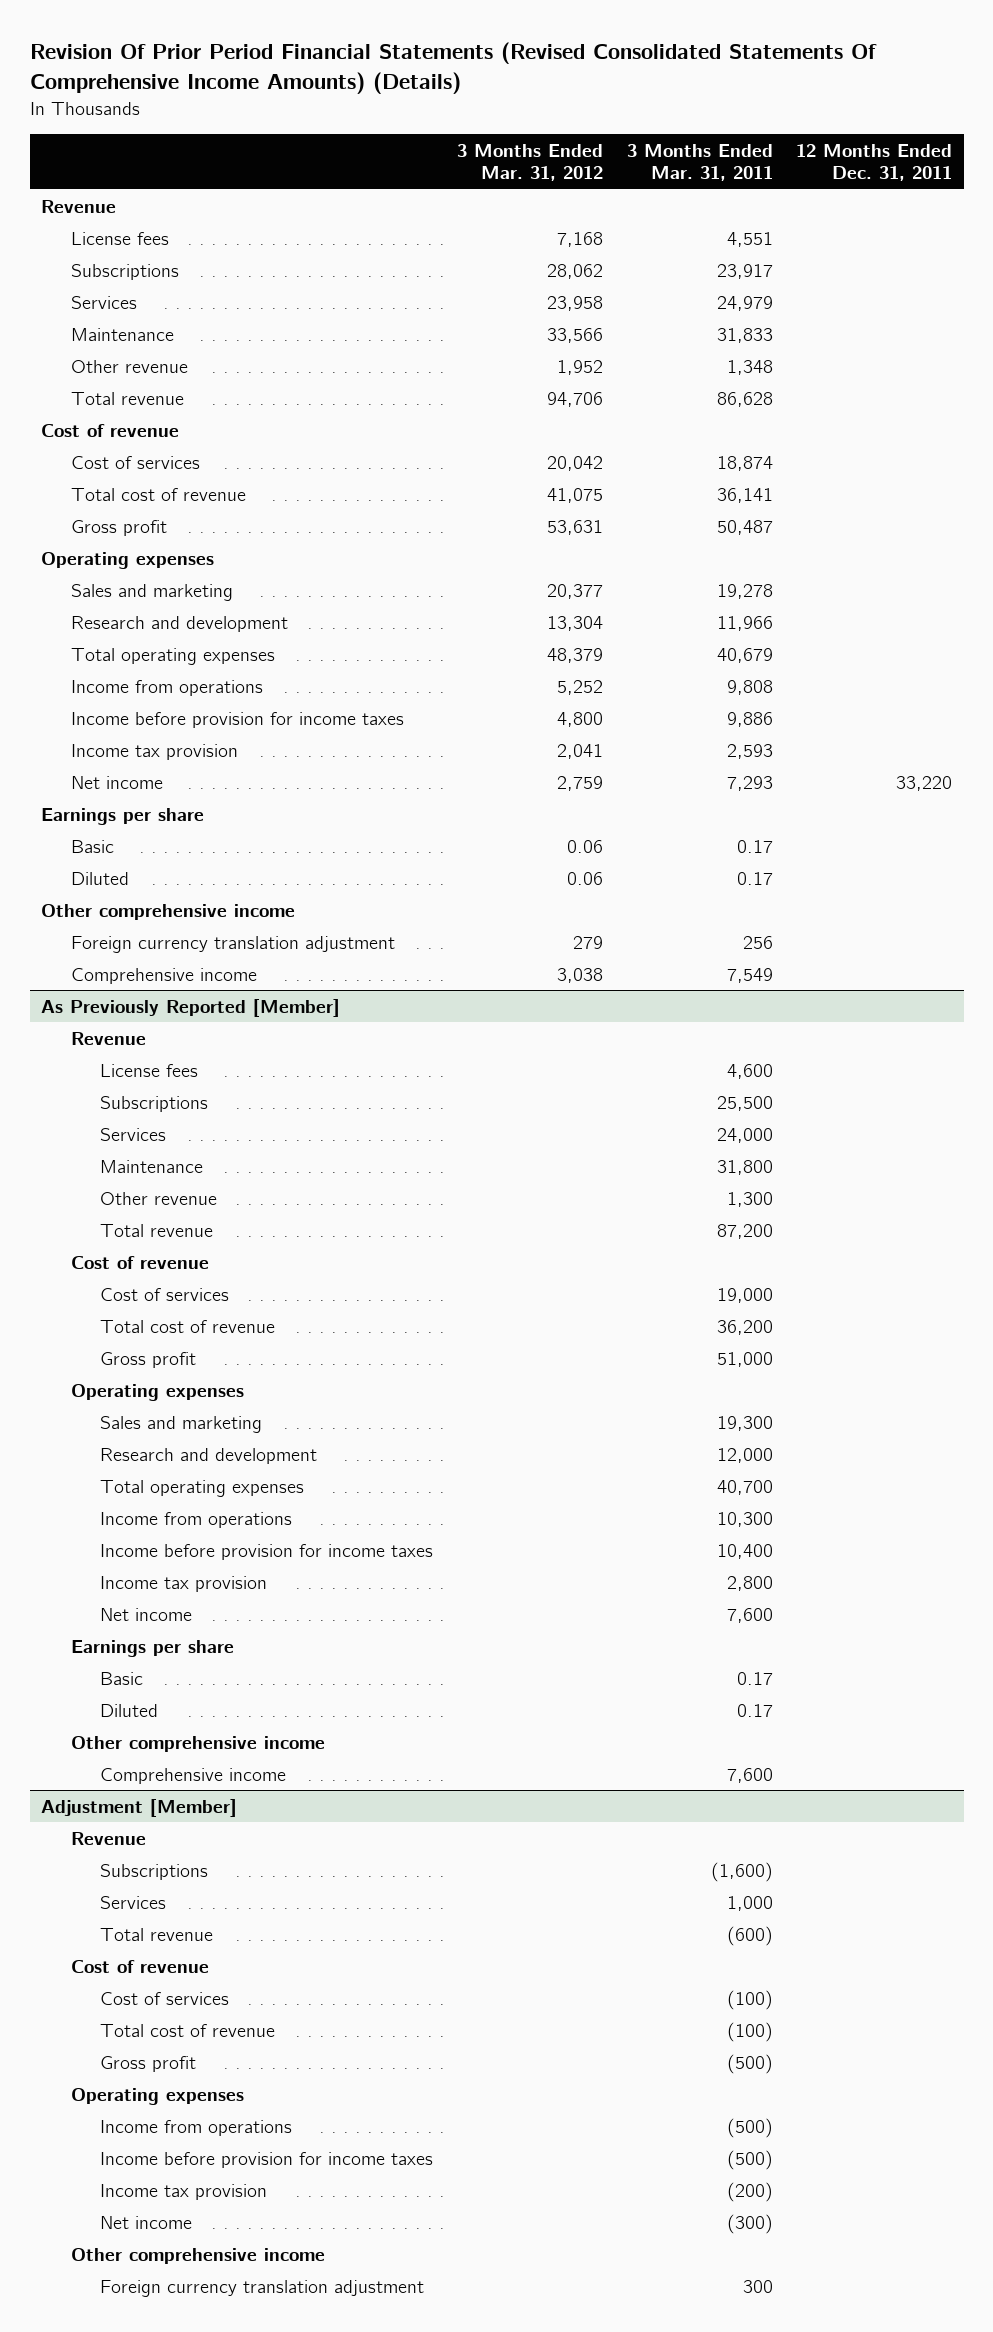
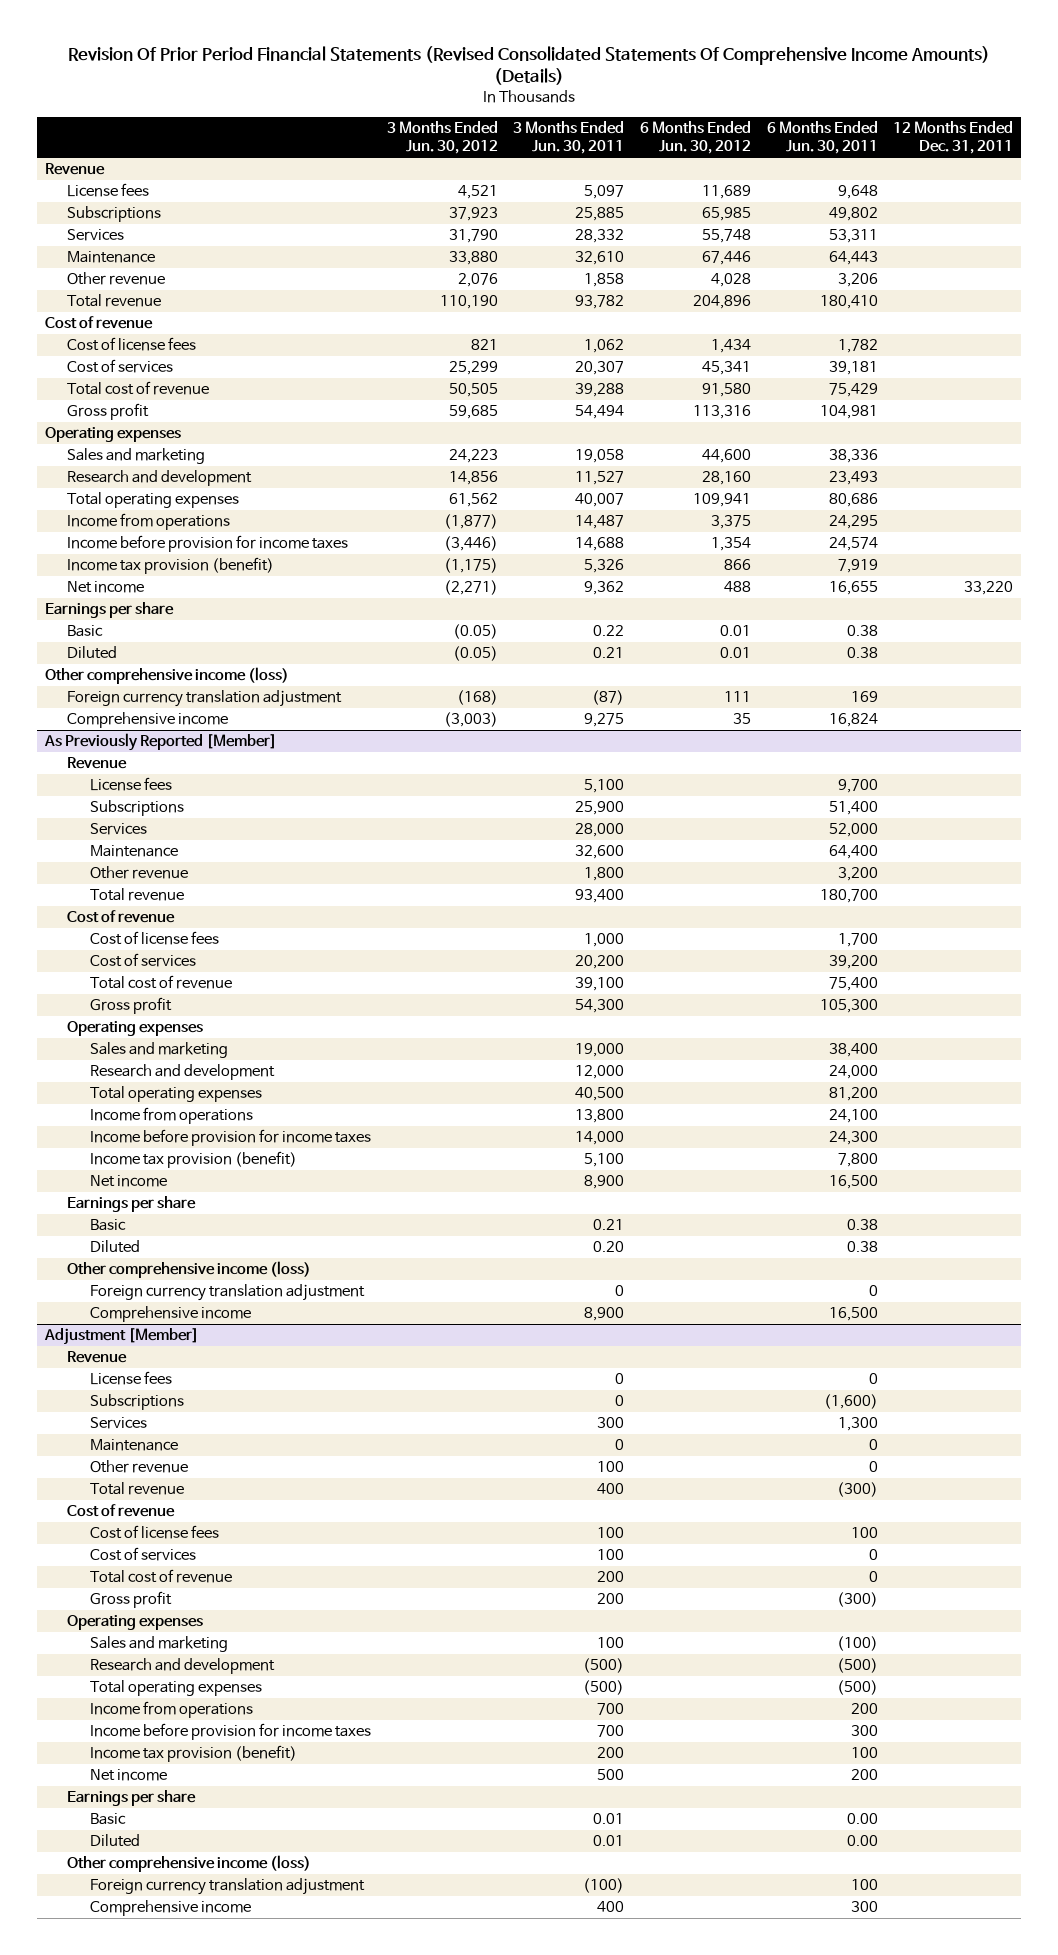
[456,143,603,182] 3 Months Ended Mar. 31, 2012 -> none
[626,143,773,182] 3 Months Ended Mar. 31, 2011 -> none
none -> [386,121,498,155] 3 Months Ended Jun. 30, 2012
none -> [513,121,625,155] 3 Months Ended Jun. 30, 2011
none -> [640,121,752,155] 6 Months Ended Jun. 30, 2012
none -> [766,121,878,155] 6 Months Ended Jun. 30, 2011
none -> [67,337,197,352] Cost of license fees
[70,743,238,760] Income tax provision -> [67,557,275,575] Income tax provision (benefit)
[41,903,296,920] Other comprehensive income -> [44,667,289,685] Other comprehensive income (loss)
none -> [90,931,220,946] Cost of license fees
[100,1575,268,1592] Income tax provision -> [90,1151,298,1169] Income tax provision (benefit)
[70,1735,325,1752] Other comprehensive income -> [67,1261,312,1279] Other comprehensive income (loss)
none -> [90,1284,366,1302] Foreign currency translation adjustment
none -> [90,1371,173,1386] License fees
none -> [90,1439,179,1452] Maintenance
none -> [90,1460,189,1474] Other revenue
none -> [90,1525,220,1540] Cost of license fees
none -> [90,1636,229,1653] Sales and marketing
none -> [90,1658,276,1675] Research and development
none -> [90,1680,263,1697] Total operating expenses
[100,2183,268,2200] Income tax provision -> [90,1745,298,1763] Income tax provision (benefit)
none -> [67,1790,197,1807] Earnings per share
none -> [90,1813,127,1826] Basic
none -> [90,1834,141,1848] Diluted
[70,2247,325,2264] Other comprehensive income -> [67,1855,312,1873] Other comprehensive income (loss)
none -> [90,1900,252,1917] Comprehensive income

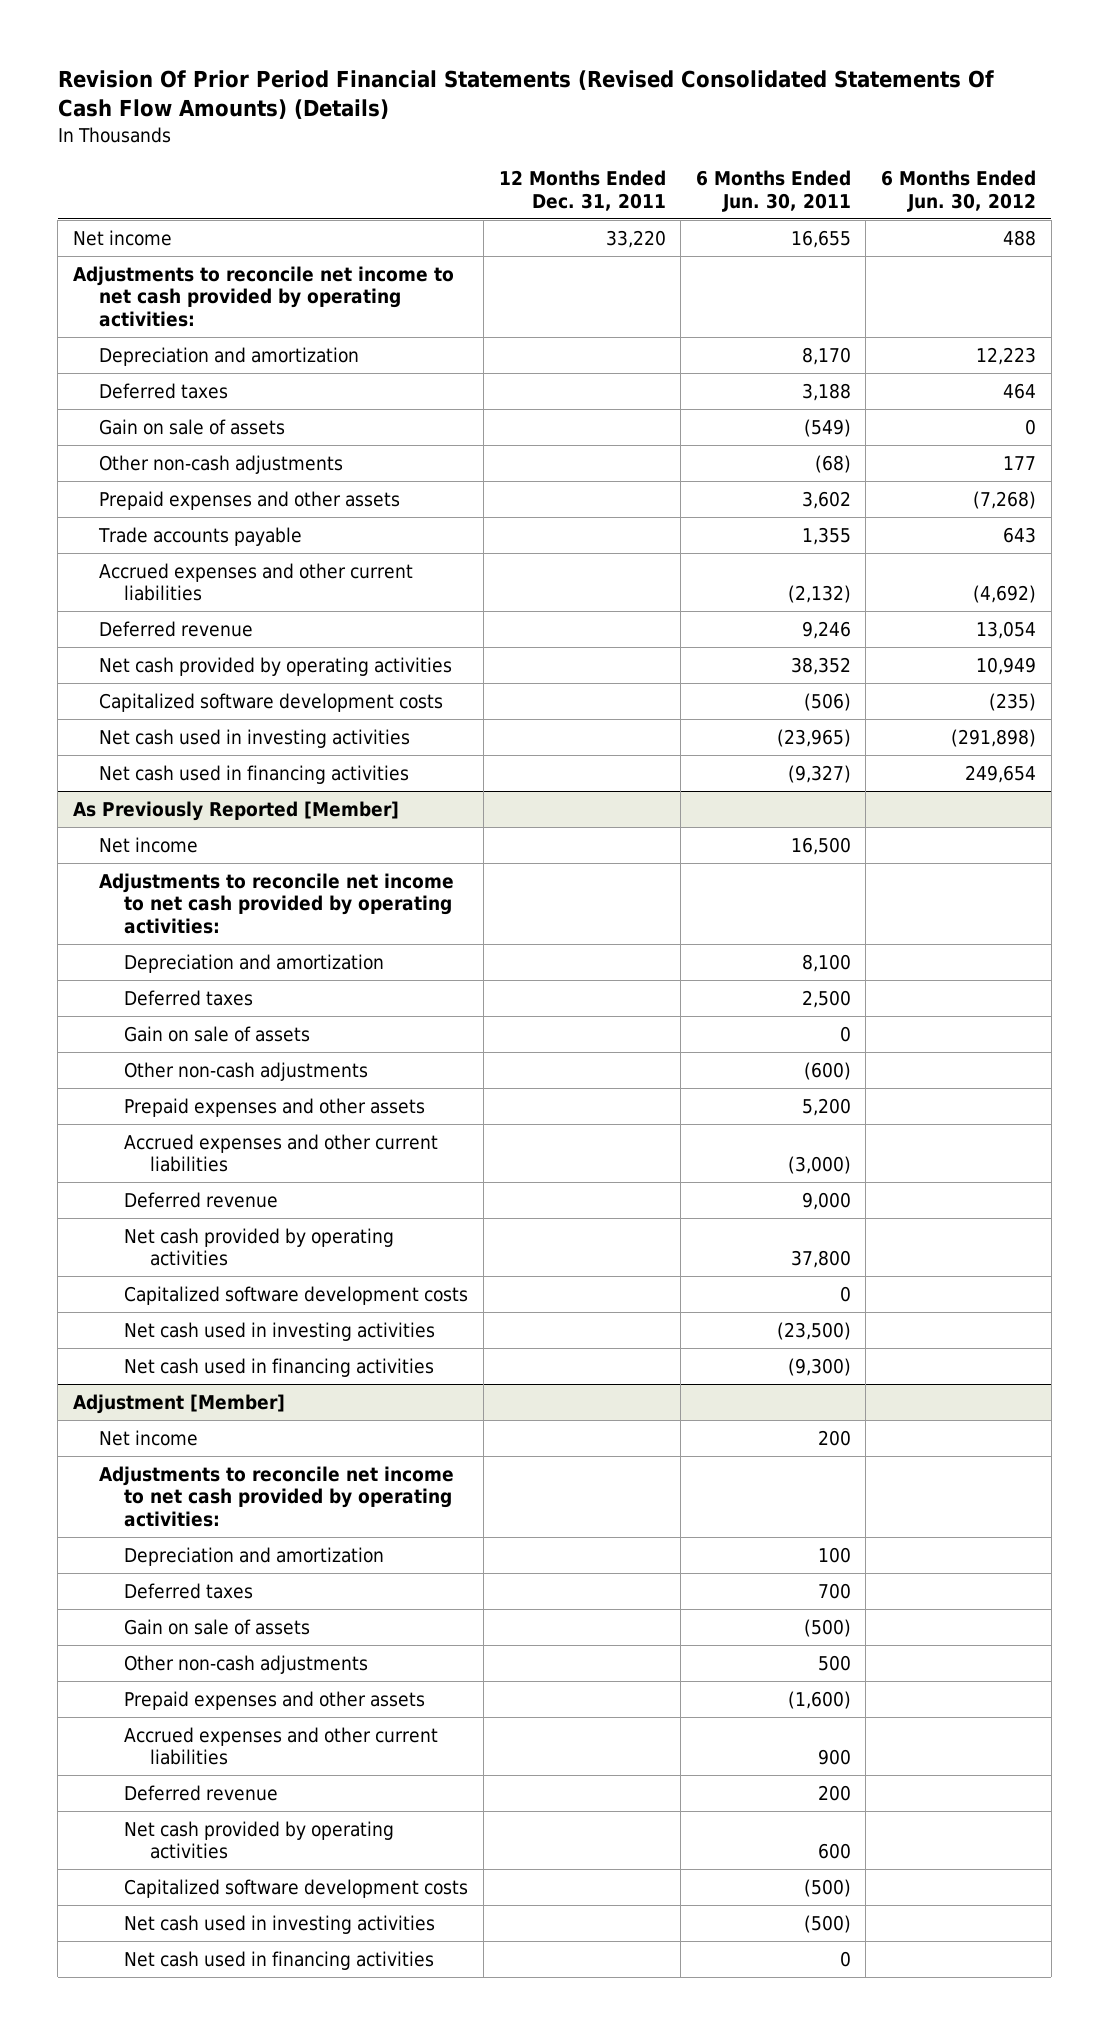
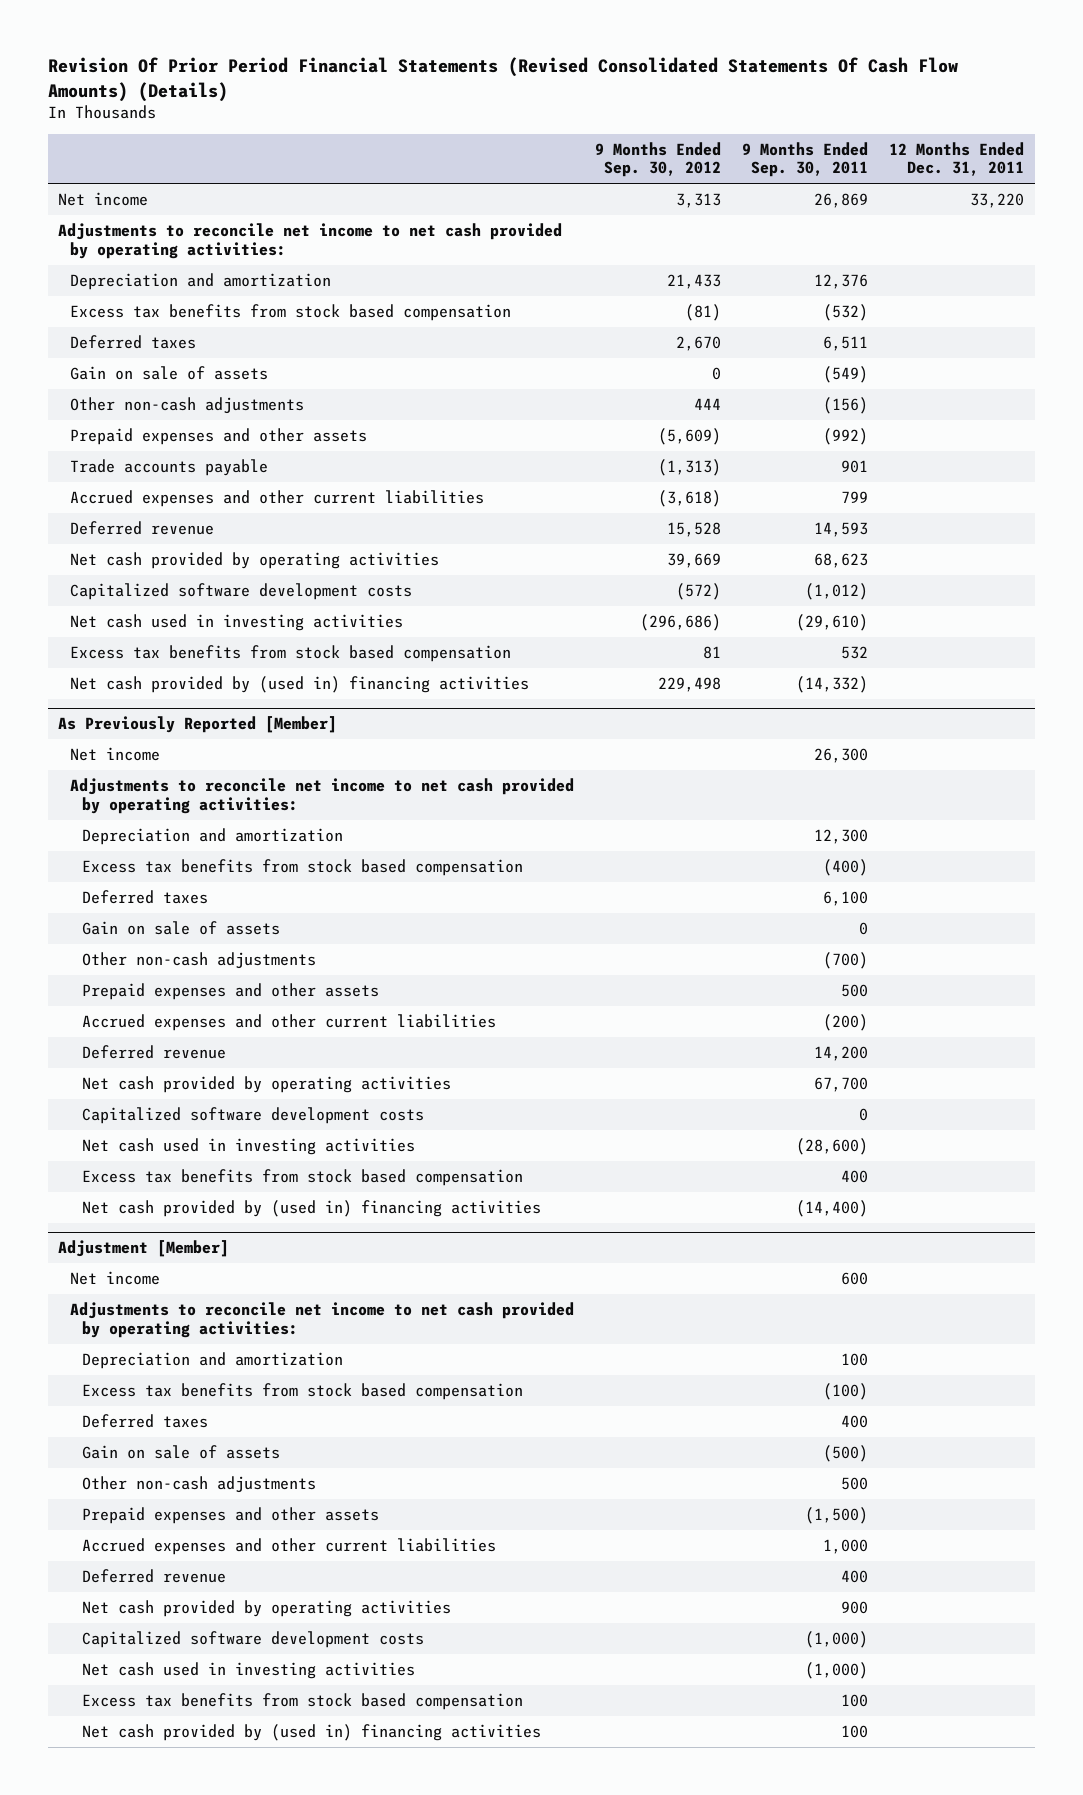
[695,170,851,212] 6 Months Ended Jun. 30, 2011 -> none
[881,170,1037,212] 6 Months Ended Jun. 30, 2012 -> none
none -> [595,141,722,178] 9 Months Ended Sep. 30, 2012
none -> [742,141,869,178] 9 Months Ended Sep. 30, 2011
none -> [69,303,511,321] Excess tax benefits from stock based compensation
none -> [69,644,511,662] Excess tax benefits from stock based compensation
[98,764,409,784] Net cash used in financing activities -> [69,675,529,693] Net cash provided by (used in) financing activities
none -> [81,858,523,876] Excess tax benefits from stock based compensation
none -> [81,1168,523,1186] Excess tax benefits from stock based compensation
[124,1357,435,1377] Net cash used in financing activities -> [81,1199,541,1217] Net cash provided by (used in) financing activities
none -> [81,1382,523,1400] Excess tax benefits from stock based compensation
none -> [81,1692,523,1710] Excess tax benefits from stock based compensation
[124,1950,435,1970] Net cash used in financing activities -> [81,1723,541,1741] Net cash provided by (used in) financing activities

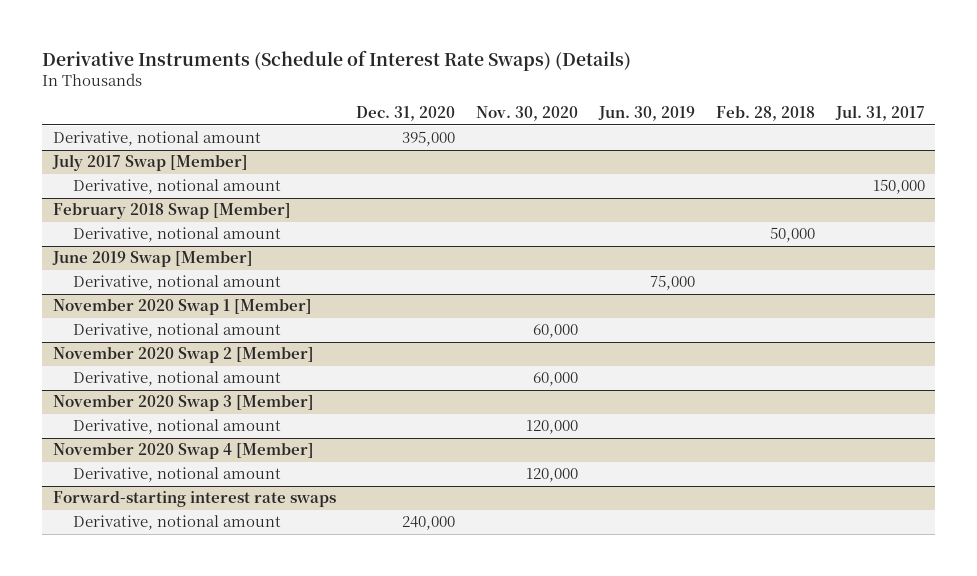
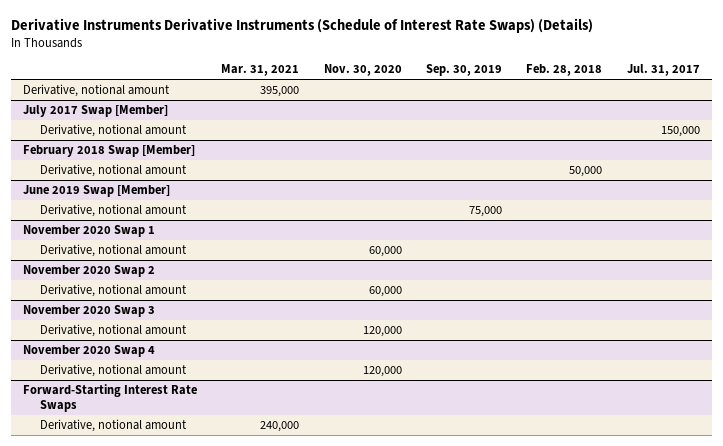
[42,49,632,71] Derivative Instruments (Schedule of Interest Rate Swaps) (Details) -> [10,17,593,33] Derivative Instruments Derivative Instruments (Schedule of Interest Rate Swaps) (Details)
[356,106,456,122] Dec. 31, 2020 -> none
[598,106,696,122] Jun. 30, 2019 -> none
none -> [221,64,300,77] Mar. 31, 2021
none -> [425,64,502,77] Sep. 30, 2019
[52,299,312,316] November 2020 Swap 1 [Member] -> [22,225,155,238] November 2020 Swap 1
[52,347,314,364] November 2020 Swap 2 [Member] -> [22,265,155,278] November 2020 Swap 2
[52,395,314,412] November 2020 Swap 3 [Member] -> [22,305,155,318] November 2020 Swap 3
[52,443,314,460] November 2020 Swap 4 [Member] -> [22,345,155,358] November 2020 Swap 4
[52,491,336,508] Forward-starting interest rate swaps -> [22,384,197,412] Forward-Starting Interest Rate Swaps

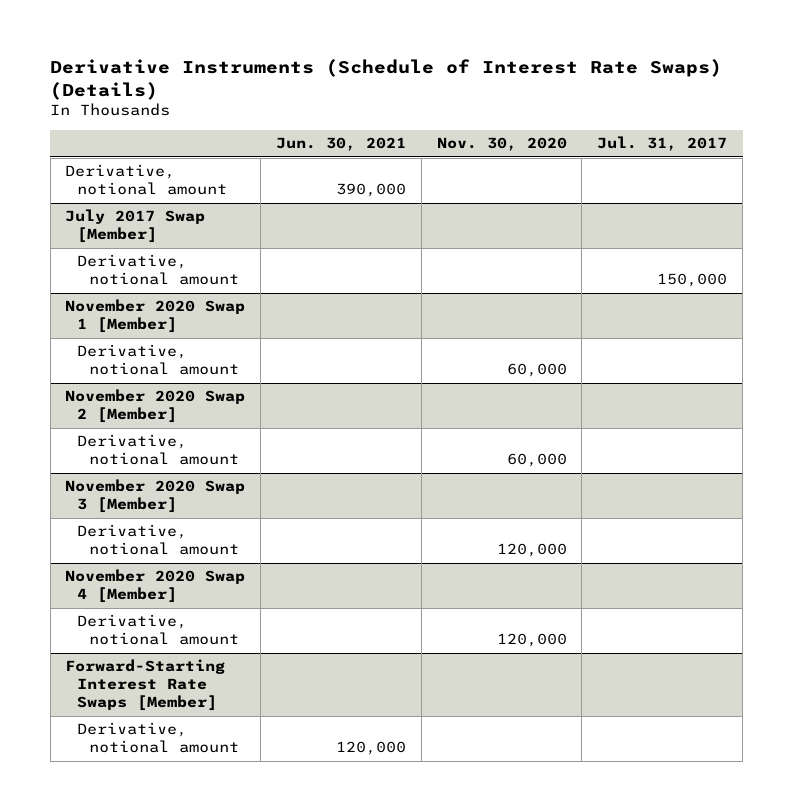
[10,17,593,33] Derivative Instruments Derivative Instruments (Schedule of Interest Rate Swaps) (Details) -> [50,58,723,100] Derivative Instruments (Schedule of Interest Rate Swaps) (Details)
[221,64,300,77] Mar. 31, 2021 -> none
[425,64,502,77] Sep. 30, 2019 -> none
[526,64,603,77] Feb. 28, 2018 -> none
none -> [275,137,406,152] Jun. 30, 2021
[22,145,195,158] February 2018 Swap [Member] -> none
[40,164,188,178] Derivative, notional amount -> none
[22,185,170,198] June 2019 Swap [Member] -> none
[40,204,188,218] Derivative, notional amount -> none
[22,225,155,238] November 2020 Swap 1 -> [65,299,246,334] November 2020 Swap 1 [Member]
[22,265,155,278] November 2020 Swap 2 -> [65,389,246,424] November 2020 Swap 2 [Member]
[22,305,155,318] November 2020 Swap 3 -> [65,479,246,514] November 2020 Swap 3 [Member]
[22,345,155,358] November 2020 Swap 4 -> [65,569,246,604] November 2020 Swap 4 [Member]
[22,384,197,412] Forward-Starting Interest Rate Swaps -> [65,659,226,712] Forward-Starting Interest Rate Swaps [Member]

